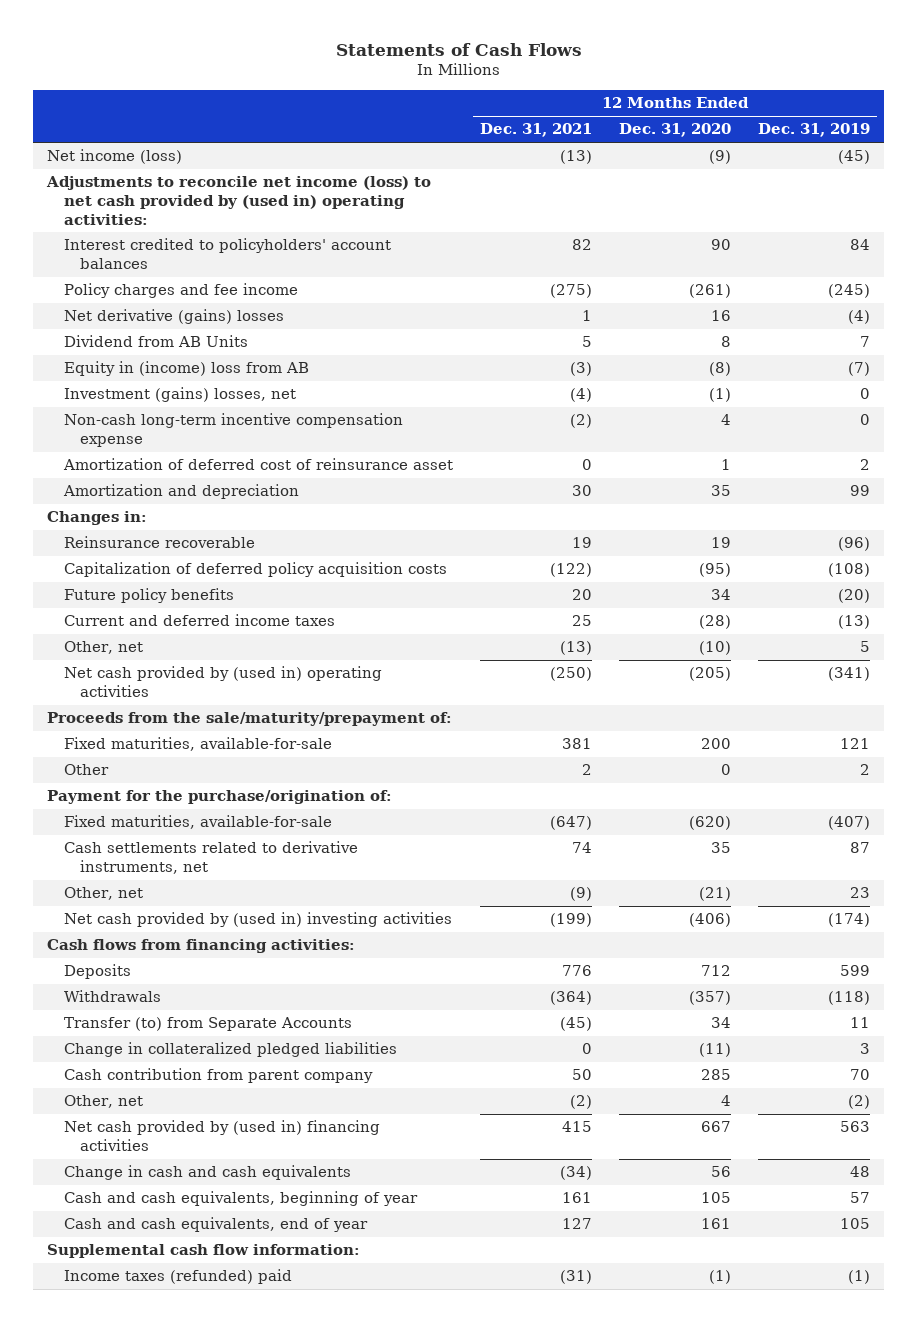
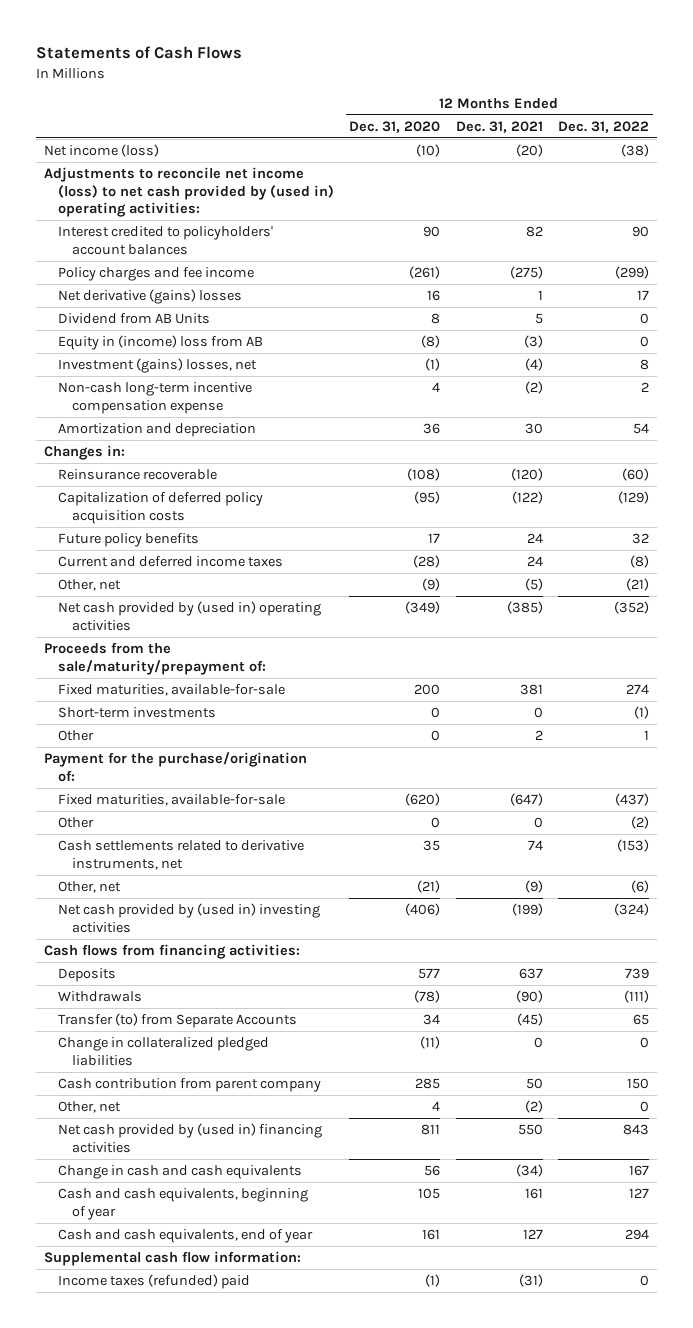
[758,123,871,138] Dec. 31, 2019 -> none
none -> [557,120,649,133] Dec. 31, 2022
[559,150,592,165] (13) -> [515,143,543,157] (20)
[709,150,732,165] (9) -> [416,143,441,157] (10)
[62,458,453,471] Amortization of deferred cost of reinsurance asset -> none
[711,485,732,497] 35 -> [423,422,441,434] 36
[571,537,592,549] 19 -> [510,467,543,481] (120)
[711,537,732,549] 19 -> [407,467,441,481] (108)
[571,589,592,601] 20 -> [526,532,543,543] 24
[711,589,732,601] 34 -> [428,532,441,543] 17
[571,615,592,627] 25 -> [526,555,543,566] 24
[559,641,592,656] (13) -> [524,577,543,591] (5)
[699,641,732,656] (10) -> [422,577,441,591] (9)
[549,667,592,682] (250) -> [506,600,543,614] (385)
[689,667,732,682] (205) -> [405,600,441,614] (349)
none -> [58,706,217,718] Short-term investments
none -> [58,816,95,828] Other
[561,965,592,977] 776 -> [518,967,543,979] 637
[701,965,732,977] 712 -> [418,967,441,979] 577
[549,991,592,1006] (364) -> [515,989,543,1003] (90)
[689,991,732,1006] (357) -> [414,989,441,1003] (78)
[561,1121,592,1133] 415 -> [517,1123,543,1135] 550
[701,1121,732,1133] 667 -> [421,1123,441,1135] 811

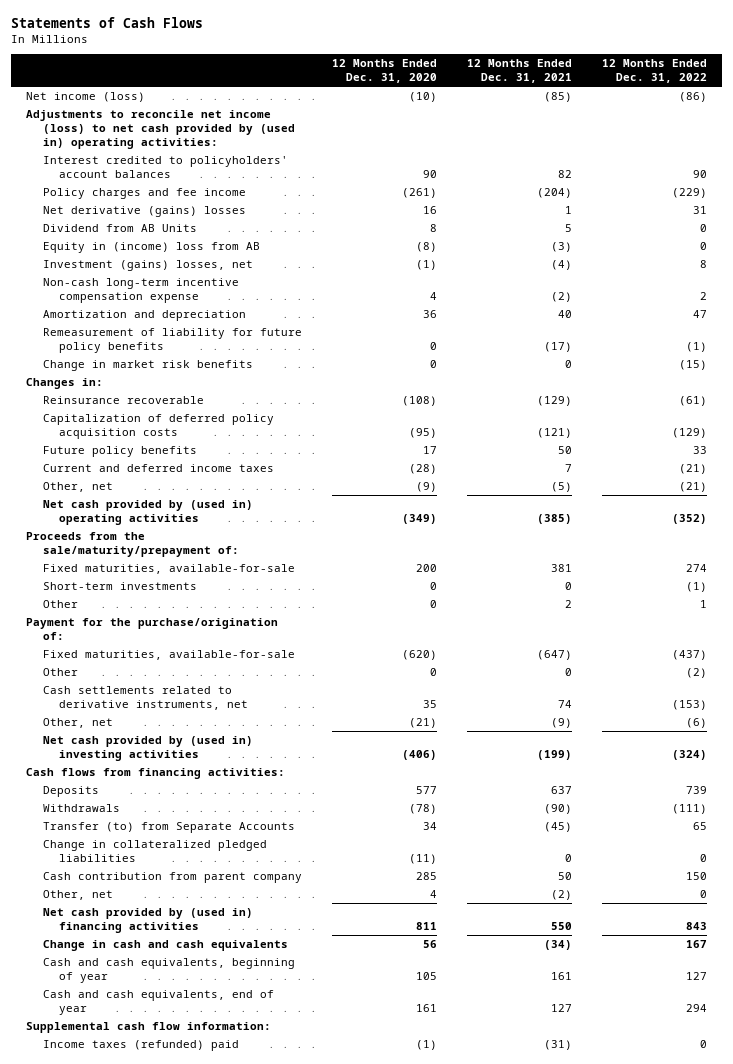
[515,143,543,157] (20) -> [543,92,572,103] (85)
[620,143,649,157] (38) -> [679,92,708,103] (86)
[509,265,543,279] (275) -> [536,188,572,199] (204)
[614,265,649,279] (299) -> [672,188,708,199] (229)
[636,289,649,300] 17 -> [693,206,708,215] 31
[524,422,543,434] 30 -> [557,310,572,319] 40
[632,422,649,434] 54 -> [693,310,708,319] 47
none -> [42,328,302,353] Remeasurement of liability for future policy benefits
none -> [42,360,253,372] Change in market risk benefits
[510,467,543,481] (120) -> [536,396,572,407] (129)
[621,467,649,481] (60) -> [679,396,708,407] (61)
[511,490,543,504] (122) -> [536,427,572,438] (121)
[526,532,543,543] 24 -> [557,446,572,455] 50
[631,532,649,544] 32 -> [693,446,708,455] 33
[526,555,543,566] 24 -> [564,464,572,473] 7
[629,554,649,568] (8) -> [679,464,708,475] (21)

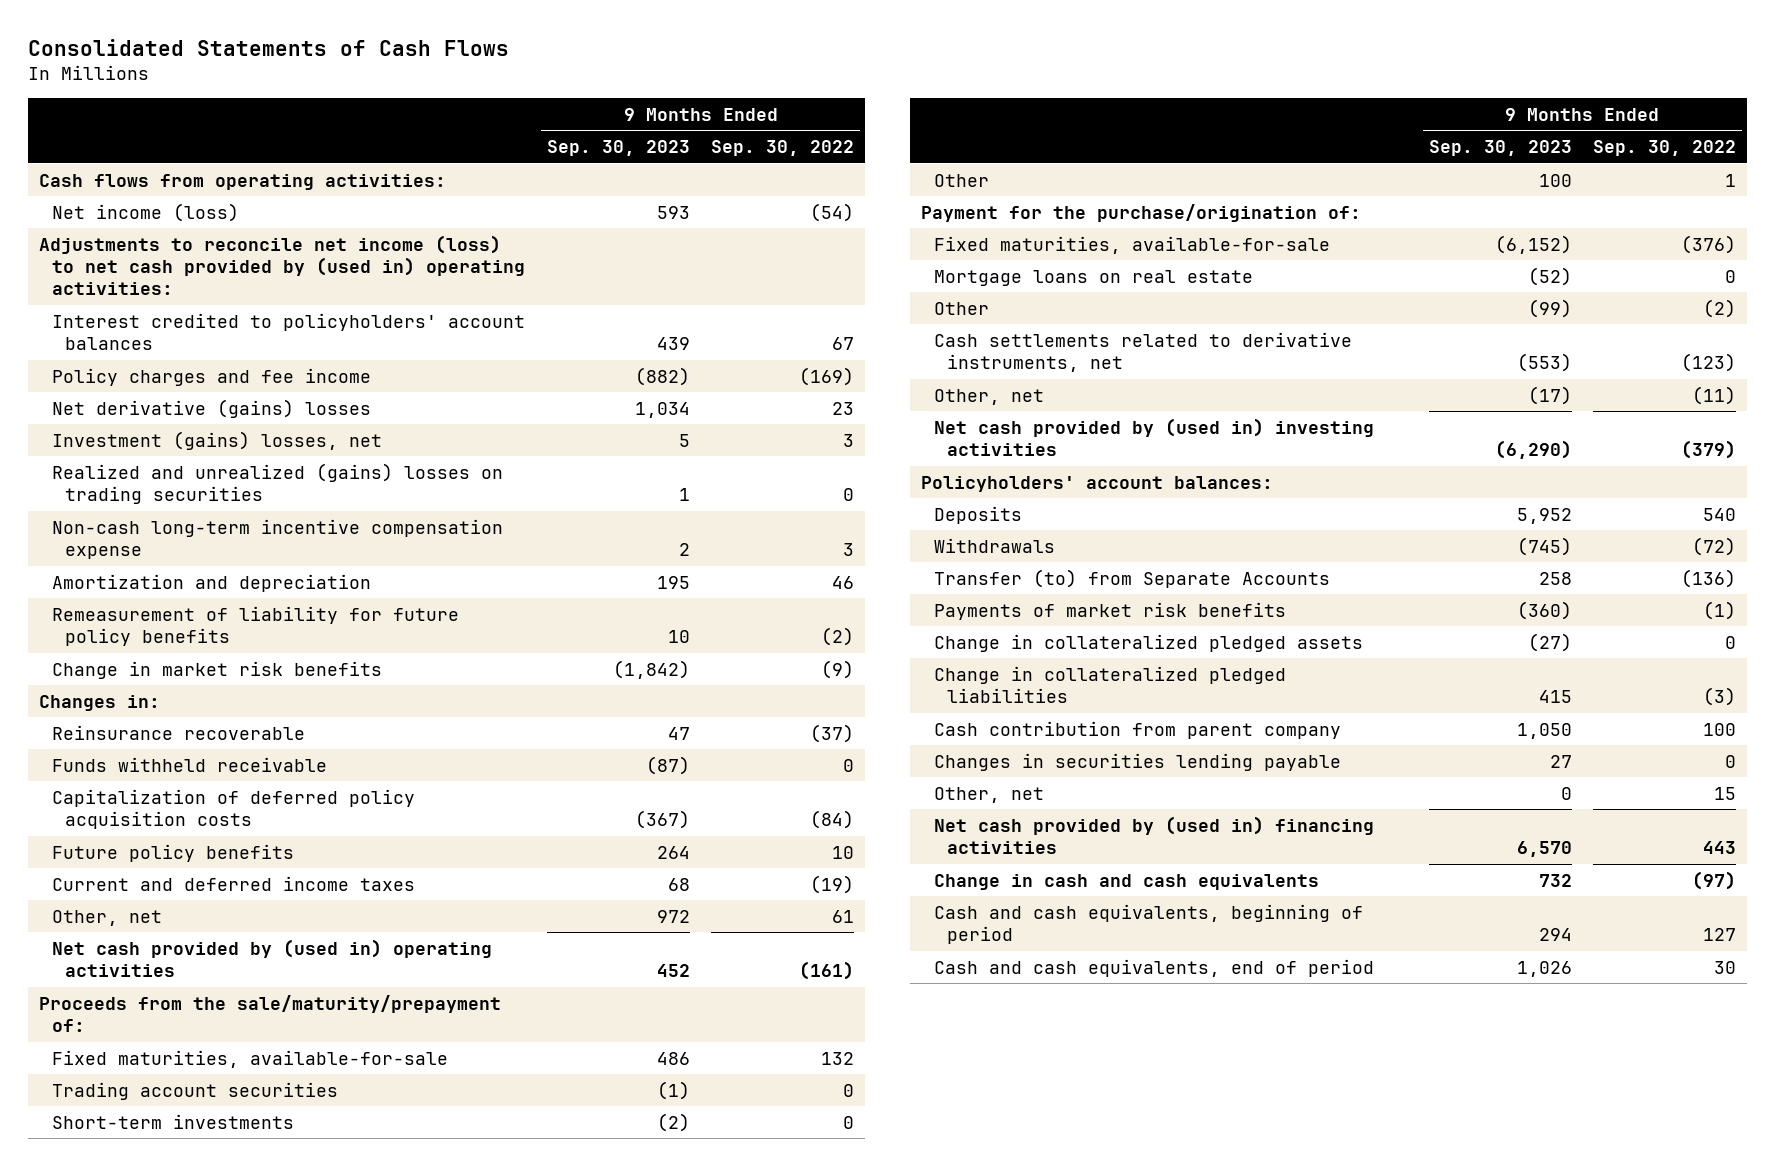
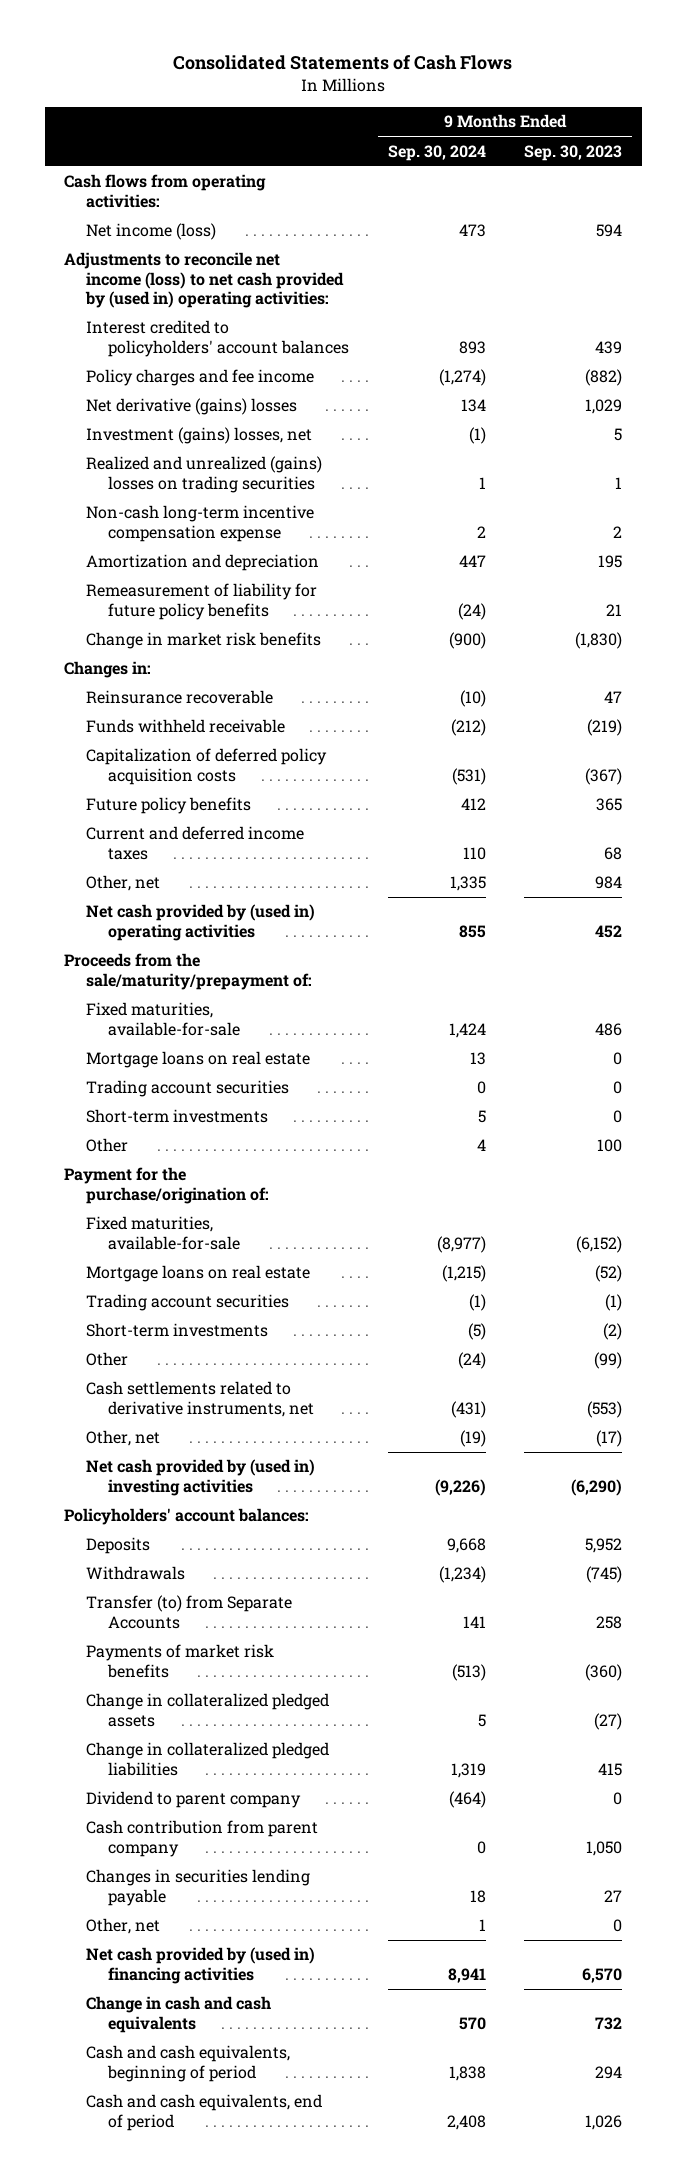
[711,140,855,157] Sep. 30, 2022 -> none
none -> [387,144,486,161] Sep. 30, 2024
[656,205,690,219] 593 -> [596,224,623,238] 594
[634,401,690,418] 1,034 -> [585,399,623,415] 1,029
[667,629,690,643] 10 -> [606,603,623,616] 21
[612,659,690,679] (1,842) -> [575,632,623,650] (1,830)
[645,755,690,775] (87) -> [587,719,623,737] (219)
[656,845,690,859] 264 -> [596,798,623,812] 365
[656,909,690,923] 972 -> [595,876,623,890] 984
none -> [86,1051,311,1069] Mortgage loans on real estate
none -> [86,1080,290,1098] Trading account securities
none -> [86,1109,269,1124] Short-term investments
[52,1081,339,1100] Trading account securities -> [86,1294,290,1312] Trading account securities
[52,1113,295,1129] Short-term investments -> [86,1323,269,1338] Short-term investments
none -> [86,1791,302,1809] Dividend to parent company

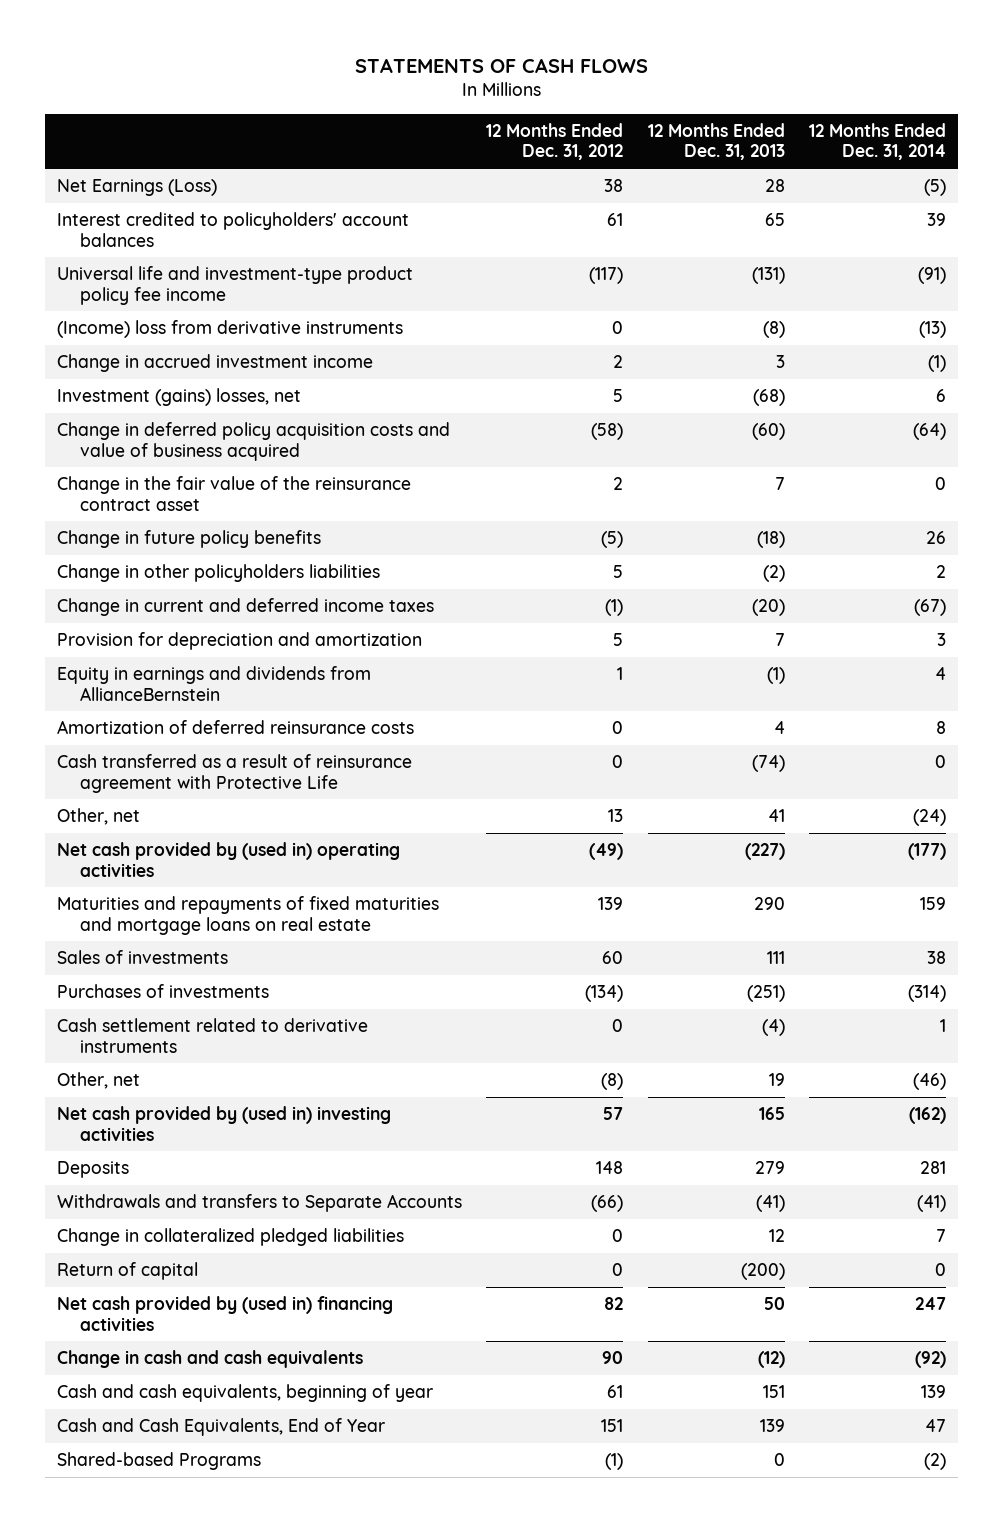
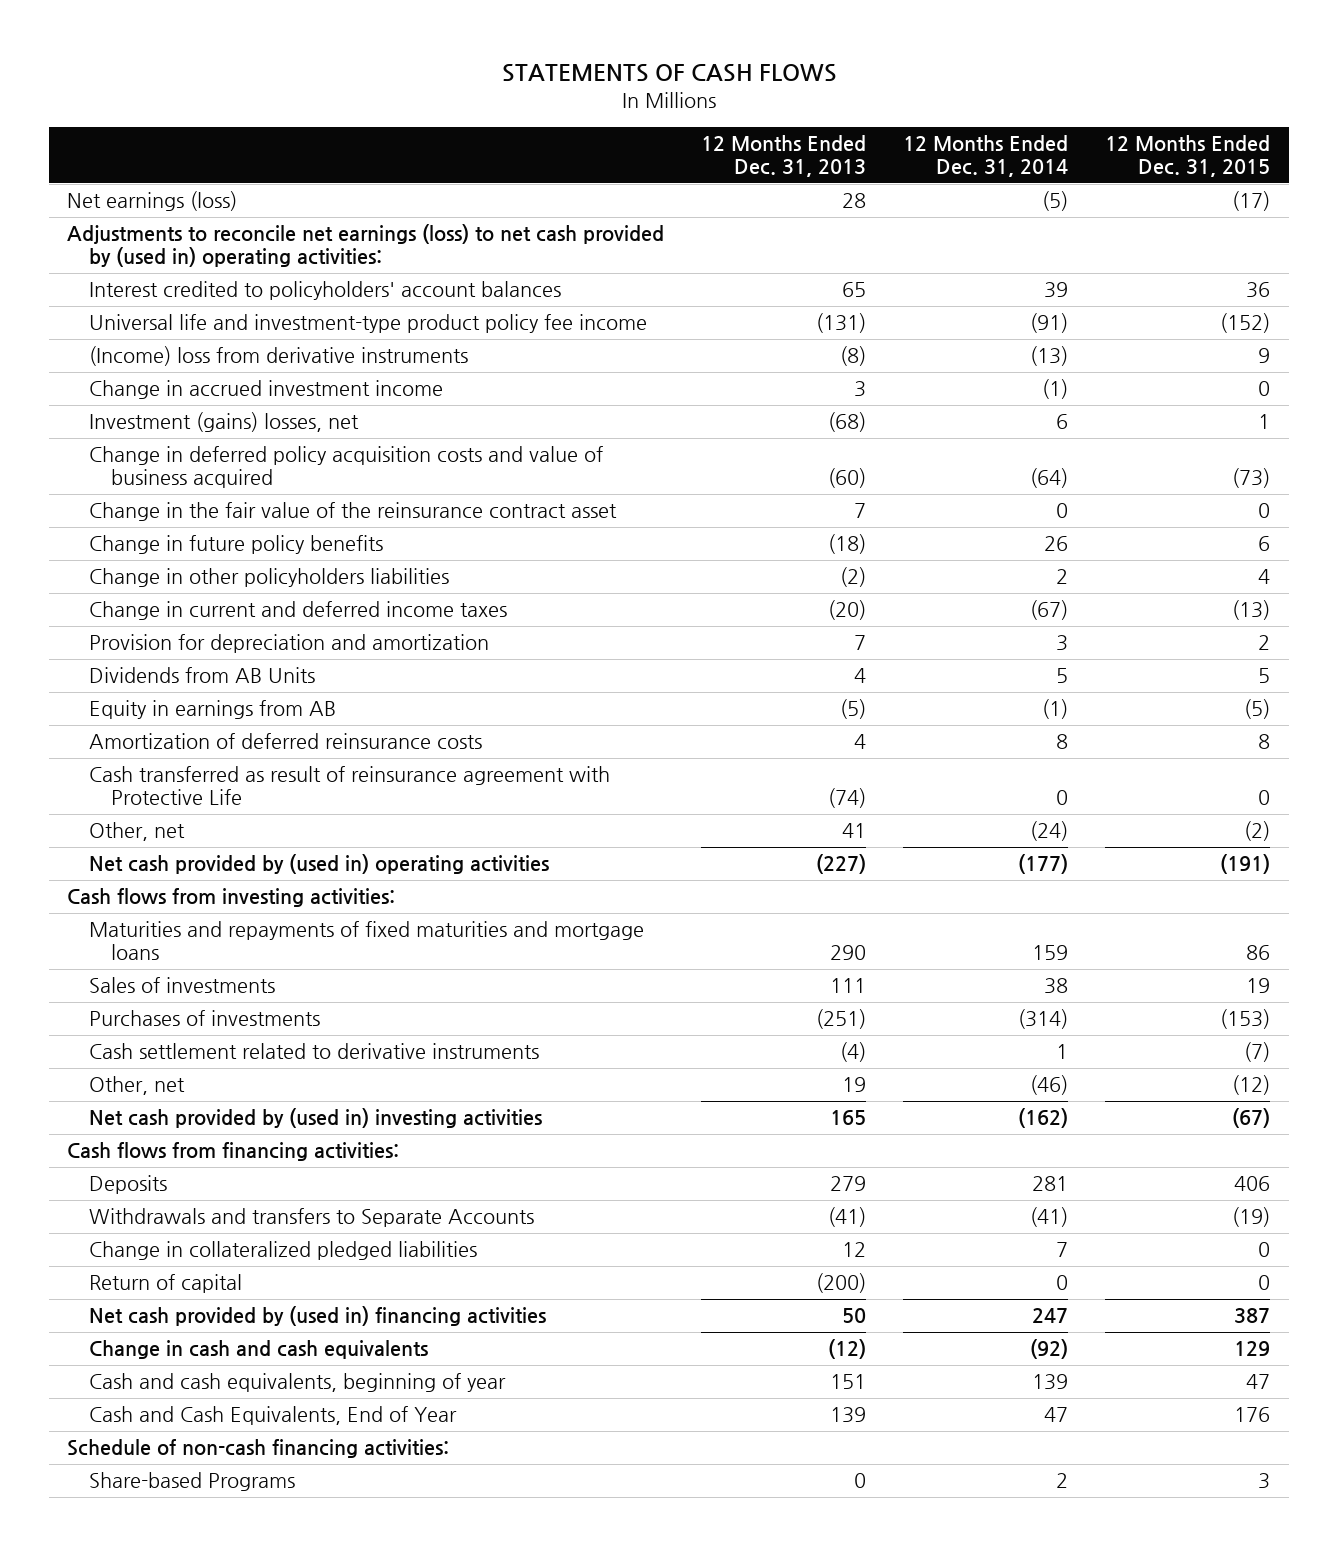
[486,122,624,161] 12 Months Ended Dec. 31, 2012 -> none
none -> [1105,135,1271,178] 12 Months Ended Dec. 31, 2015
[57,179,218,197] Net Earnings (Loss) -> [67,191,238,212] Net earnings (loss)
none -> [67,224,665,268] Adjustments to reconcile net earnings (loss) to net cash provided by (used in) operating activities:
[57,666,372,701] Equity in earnings and dividends from AllianceBernstein -> [89,667,316,684] Dividends from AB Units
[766,667,785,685] (1) -> [854,668,867,684] 4
[934,667,946,681] 4 -> [1056,668,1069,684] 5
none -> [89,700,337,720] Equity in earnings from AB
[57,754,413,793] Cash transferred as a result of reinsurance agreement with Protective Life -> [89,766,611,806] Cash transferred as result of reinsurance agreement with Protective Life
none -> [67,888,396,908] Cash flows from investing activities:
[57,896,440,935] Maturities and repayments of fixed maturities and mortgage loans on real estate -> [89,921,645,961] Maturities and repayments of fixed maturities and mortgage loans
none -> [67,1142,400,1162] Cash flows from financing activities:
none -> [67,1439,450,1459] Schedule of non-cash financing activities:
[57,1452,262,1471] Shared-based Programs -> [89,1472,296,1492] Share-based Programs
[923,1453,946,1471] (2) -> [1056,1473,1069,1489] 2

